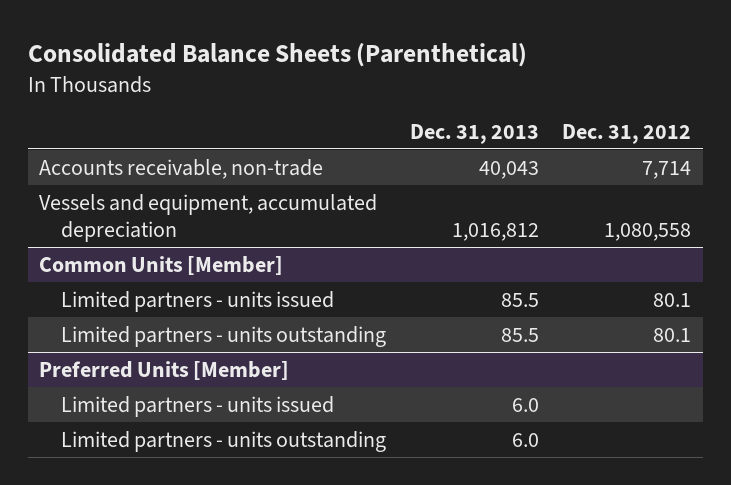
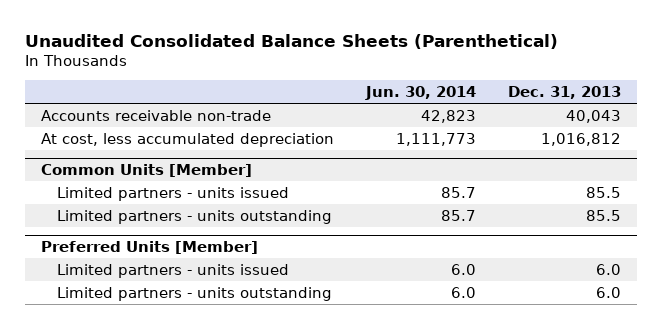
[27,42,527,67] Consolidated Balance Sheets (Parenthetical) -> [24,33,558,49] Unaudited Consolidated Balance Sheets (Parenthetical)
[562,123,692,144] Dec. 31, 2012 -> none
none -> [364,85,476,100] Jun. 30, 2014
[39,158,324,179] Accounts receivable, non-trade -> [40,109,271,121] Accounts receivable non-trade
[39,193,378,242] Vessels and equipment, accumulated depreciation -> [40,132,334,147] At cost, less accumulated depreciation

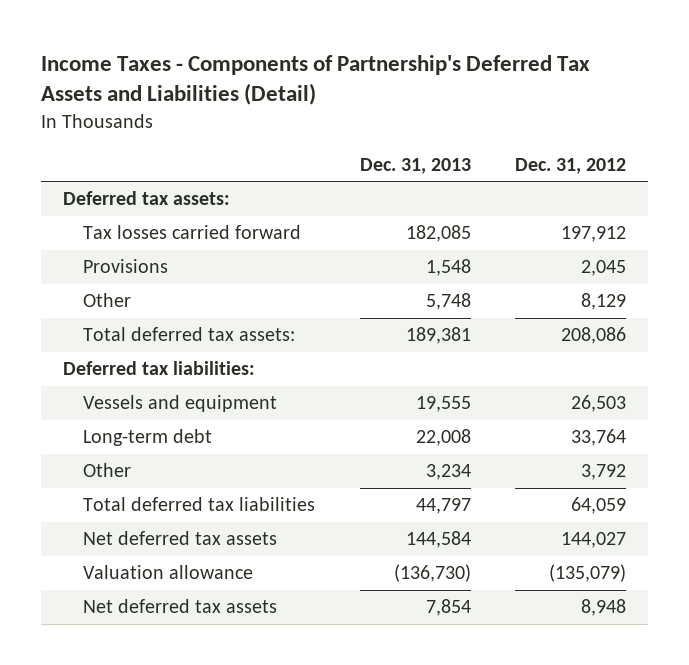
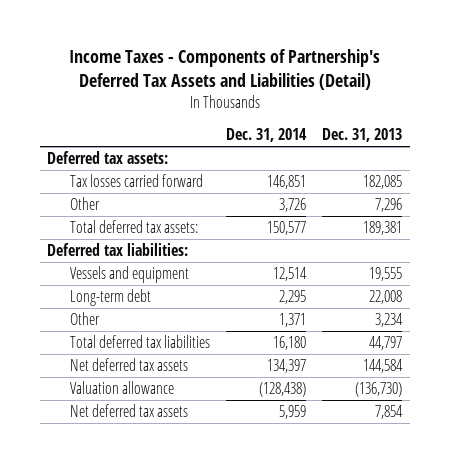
[515,157,627,174] Dec. 31, 2012 -> none
none -> [226,128,308,143] Dec. 31, 2014
[83,259,169,274] Provisions -> none
[425,293,471,311] 5,748 -> [375,197,403,212] 7,296

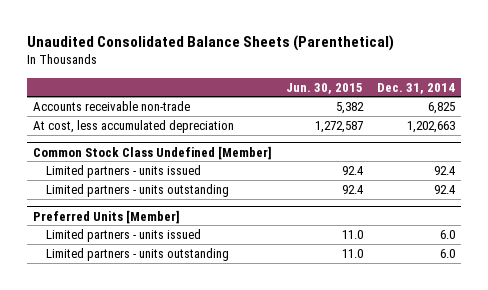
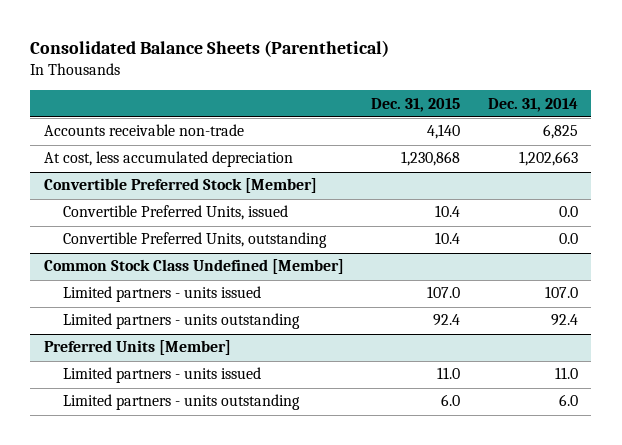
[26,34,394,51] Unaudited Consolidated Balance Sheets (Parenthetical) -> [30,40,390,58] Consolidated Balance Sheets (Parenthetical)
[285,82,363,94] Jun. 30, 2015 -> none
none -> [371,97,461,112] Dec. 31, 2015
none -> [44,178,318,194] Convertible Preferred Stock [Member]
none -> [63,205,289,221] Convertible Preferred Units, issued
none -> [63,232,328,249] Convertible Preferred Units, outstanding
[433,166,456,176] 92.4 -> [544,286,578,299] 107.0
[439,230,455,240] 6.0 -> [554,367,578,380] 11.0

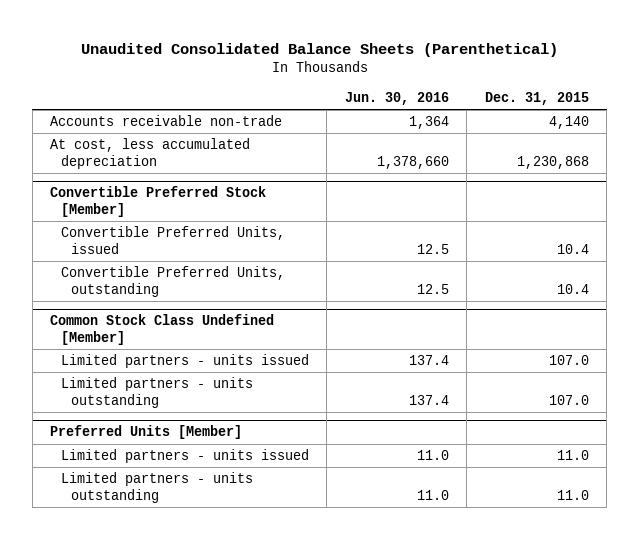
[30,40,390,58] Consolidated Balance Sheets (Parenthetical) -> [80,42,558,57] Unaudited Consolidated Balance Sheets (Parenthetical)
[487,97,578,112] Dec. 31, 2014 -> none
none -> [344,91,449,105] Jun. 30, 2016
[433,314,461,327] 92.4 -> [548,394,589,405] 107.0
[441,394,461,407] 6.0 -> [556,489,589,500] 11.0

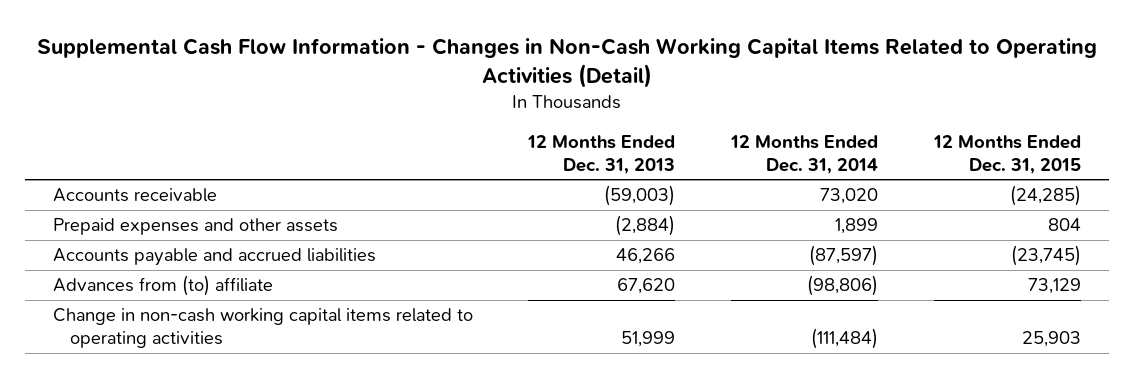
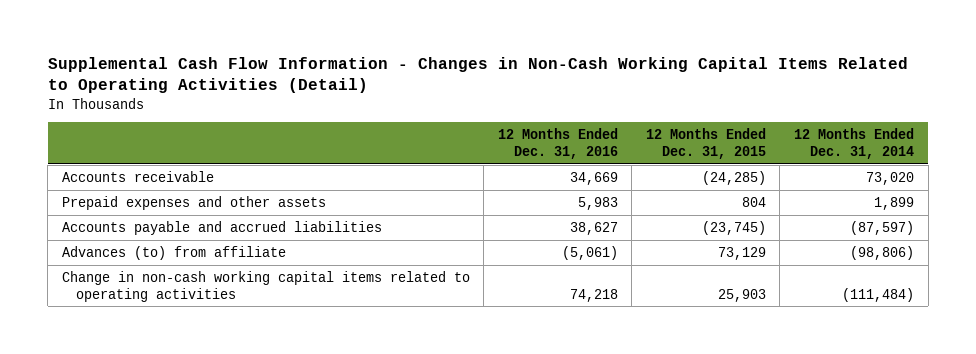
[527,135,676,174] 12 Months Ended Dec. 31, 2013 -> none
none -> [497,128,618,160] 12 Months Ended Dec. 31, 2016
[52,275,273,297] Advances from (to) affiliate -> [61,245,286,260] Advances (to) from affiliate

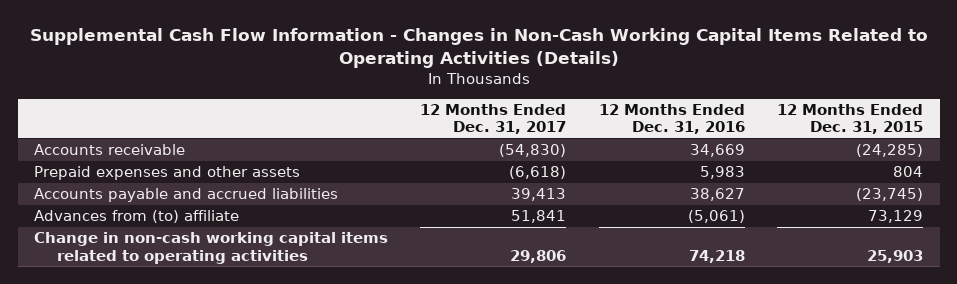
[47,56,908,94] Supplemental Cash Flow Information - Changes in Non-Cash Working Capital Items Related to Operating Activities (Detail) -> [29,27,928,68] Supplemental Cash Flow Information - Changes in Non-Cash Working Capital Items Related to Operating Activities (Details)
[793,128,914,160] 12 Months Ended Dec. 31, 2014 -> none
none -> [420,104,567,135] 12 Months Ended Dec. 31, 2017
[61,245,286,260] Advances (to) from affiliate -> [33,210,239,224] Advances from (to) affiliate

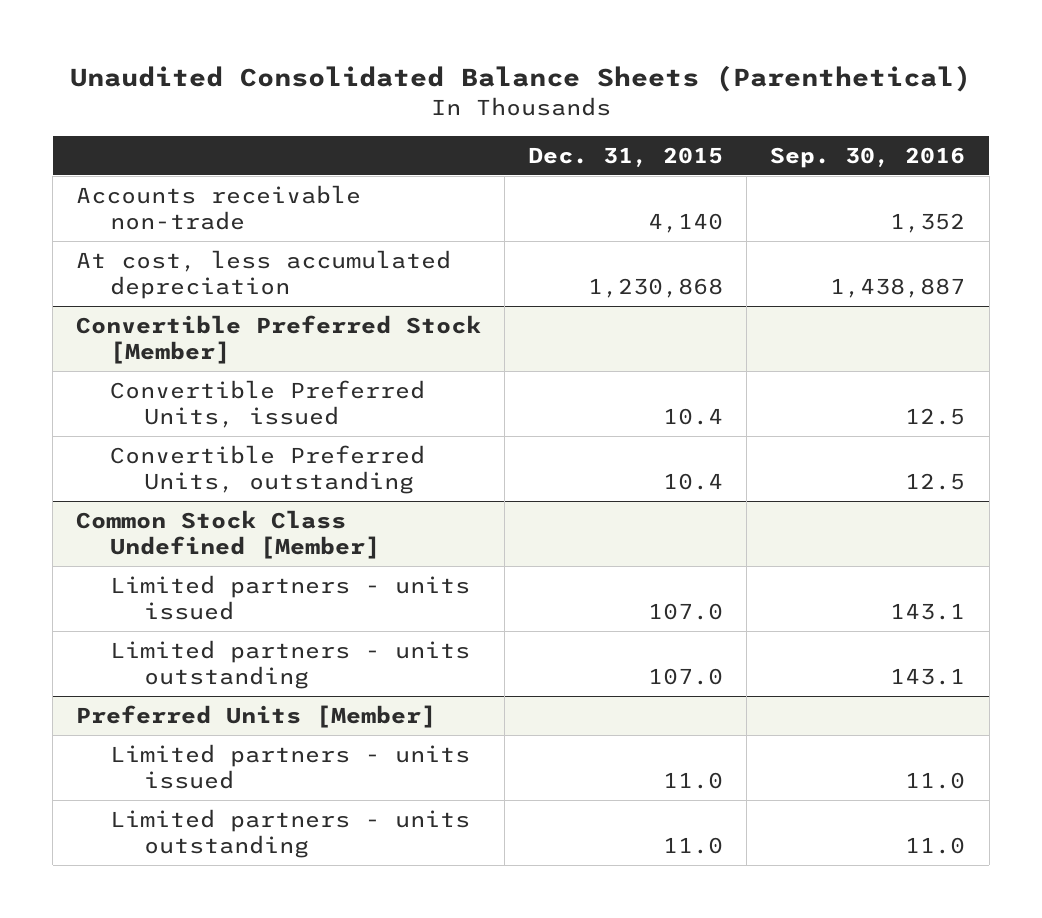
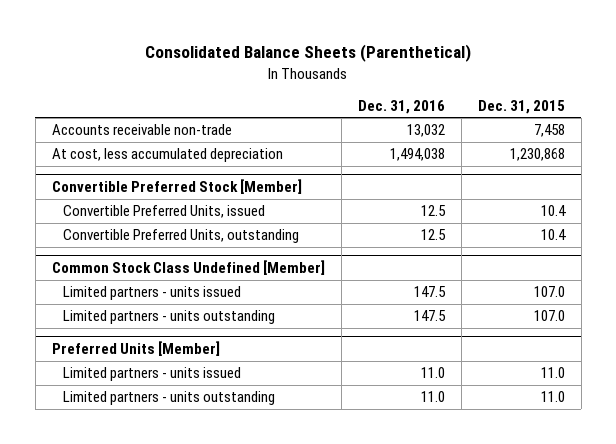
[69,64,971,92] Unaudited Consolidated Balance Sheets (Parenthetical) -> [145,44,472,63] Consolidated Balance Sheets (Parenthetical)
[770,146,966,168] Sep. 30, 2016 -> none
none -> [357,99,445,114] Dec. 31, 2016
[648,212,724,233] 4,140 -> [533,124,565,138] 7,458

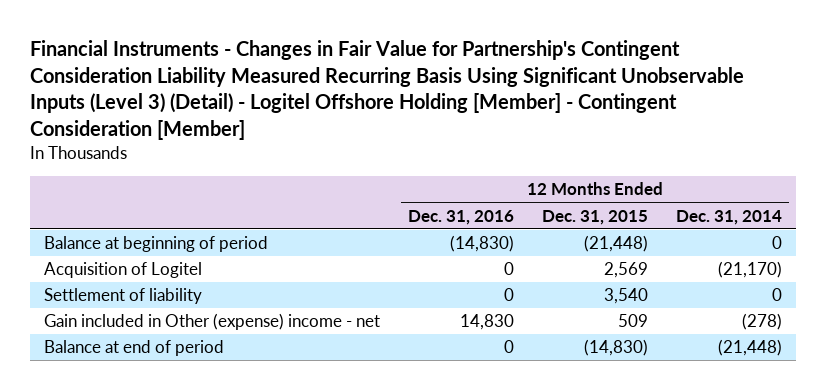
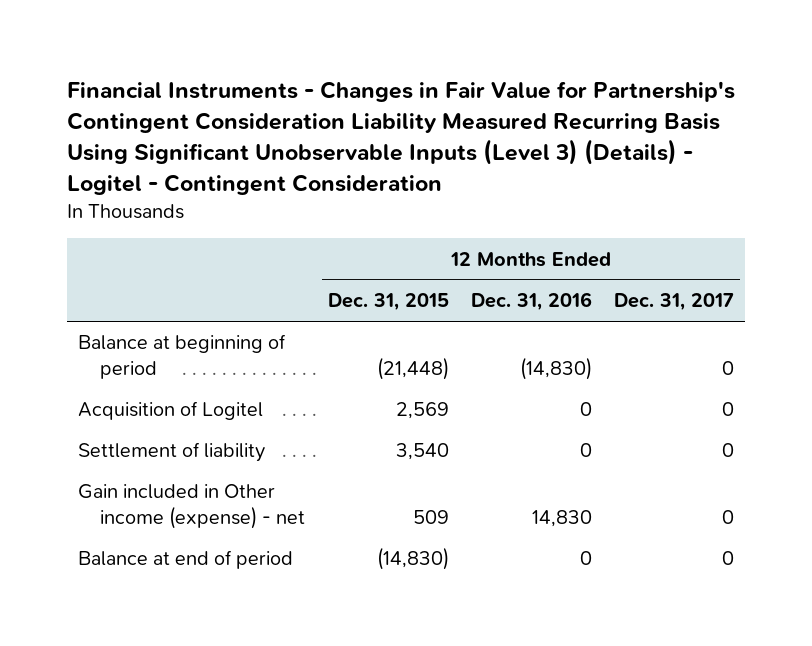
[29,40,744,140] Financial Instruments - Changes in Fair Value for Partnership's Contingent Consideration Liability Measured Recurring Basis Using Significant Unobservable Inputs (Level 3) (Detail) - Logitel Offshore Holding [Member] - Contingent Consideration [Member] -> [67,81,736,196] Financial Instruments - Changes in Fair Value for Partnership's Contingent Consideration Liability Measured Recurring Basis Using Significant Unobservable Inputs (Level 3) (Details) - Logitel - Contingent Consideration
[676,209,783,225] Dec. 31, 2014 -> none
none -> [614,293,735,312] Dec. 31, 2017
[43,313,380,331] Gain included in Other (expense) income - net -> [78,484,306,530] Gain included in Other income (expense) - net

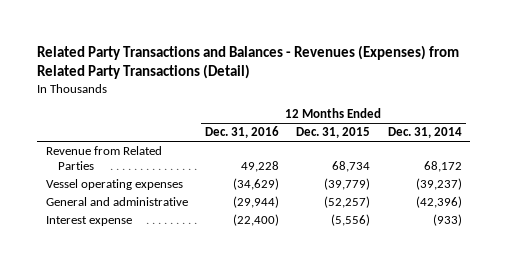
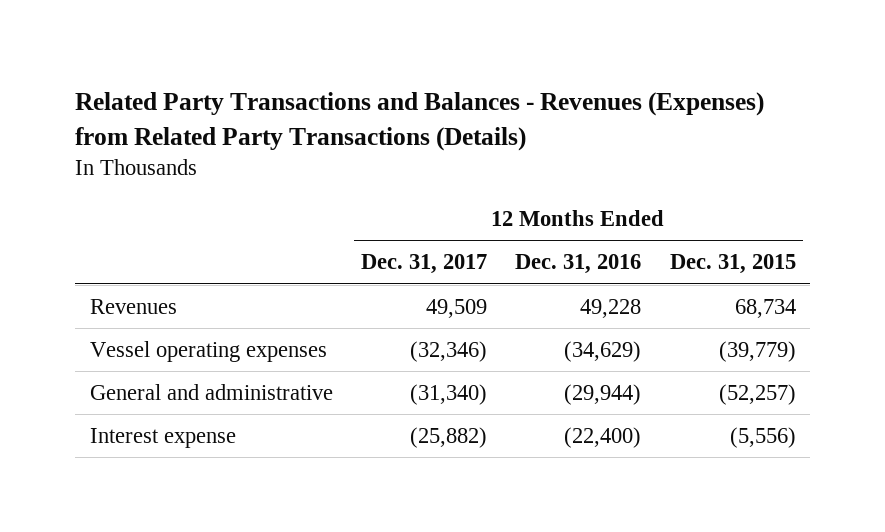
[37,44,460,80] Related Party Transactions and Balances - Revenues (Expenses) from Related Party Transactions (Detail) -> [75,92,765,151] Related Party Transactions and Balances - Revenues (Expenses) from Related Party Transactions (Details)
[387,127,462,139] Dec. 31, 2014 -> none
none -> [361,254,488,275] Dec. 31, 2017
[45,146,162,170] Revenue from Related Parties -> [89,298,177,314] Revenues

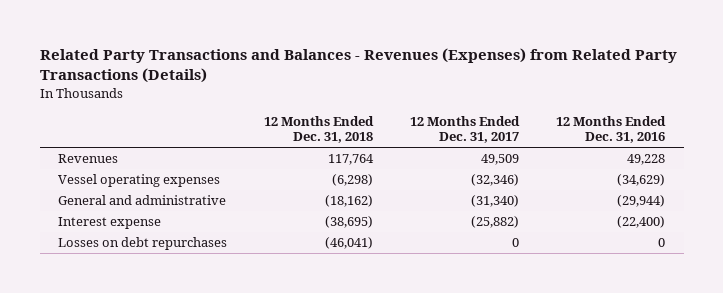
[669,254,796,275] Dec. 31, 2015 -> none
none -> [264,116,375,144] 12 Months Ended Dec. 31, 2018
none -> [58,237,228,251] Losses on debt repurchases

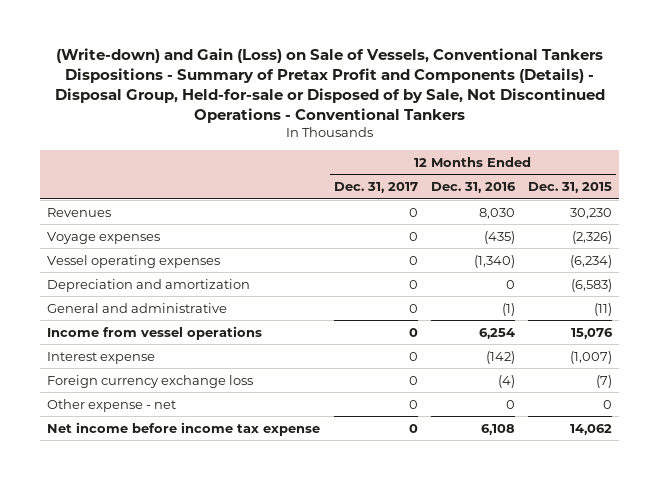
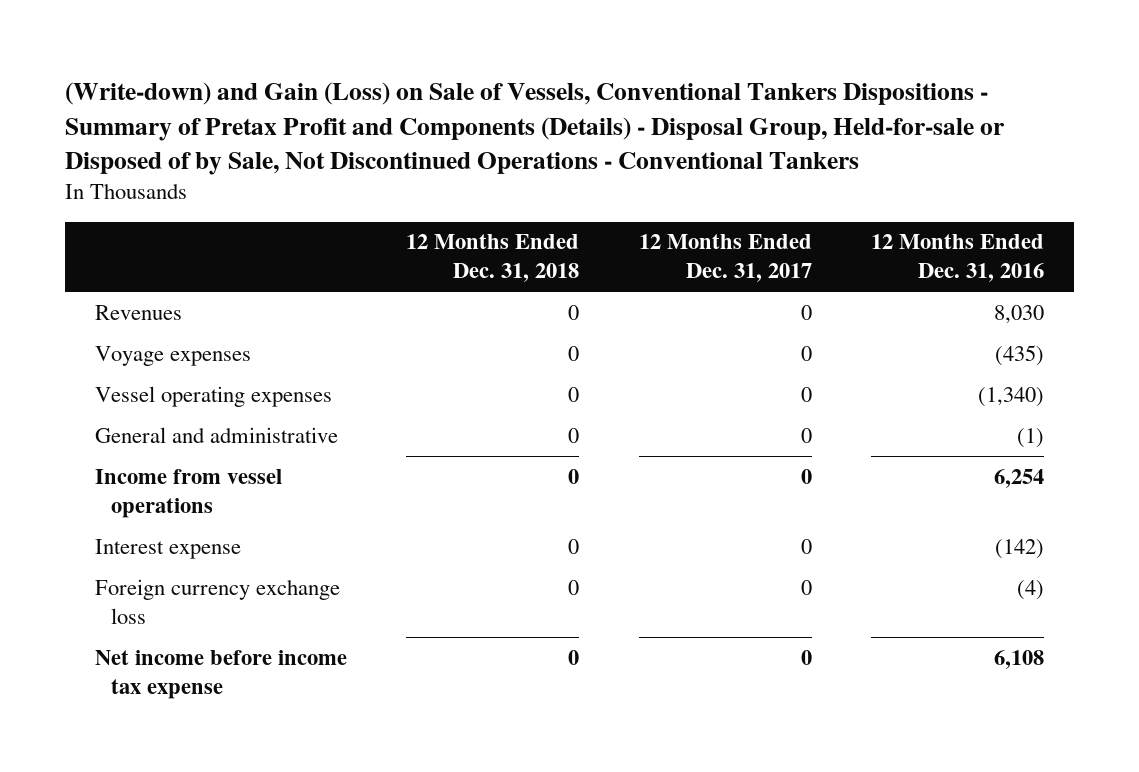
[528,182,613,194] Dec. 31, 2015 -> none
none -> [406,234,580,283] 12 Months Ended Dec. 31, 2018
[47,278,251,292] Depreciation and amortization -> none
[47,398,177,412] Other expense - net -> none

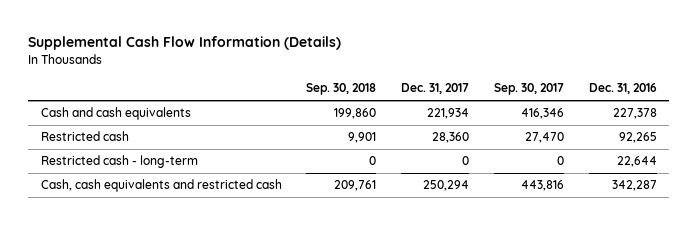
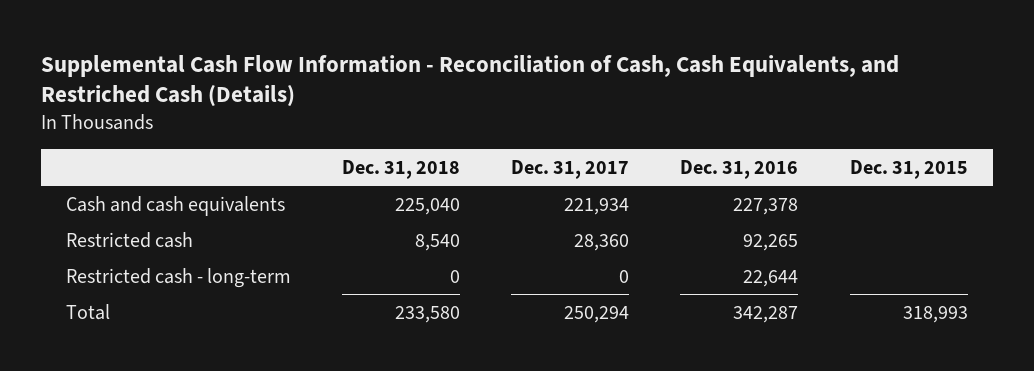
[28,36,342,51] Supplemental Cash Flow Information (Details) -> [40,54,899,108] Supplemental Cash Flow Information - Reconciliation of Cash, Cash Equivalents, and Restriched Cash (Details)
[306,83,377,96] Sep. 30, 2018 -> none
[493,83,564,96] Sep. 30, 2017 -> none
none -> [342,159,461,179] Dec. 31, 2018
none -> [849,159,968,179] Dec. 31, 2015
[40,179,282,193] Cash, cash equivalents and restricted cash -> [66,303,111,320] Total

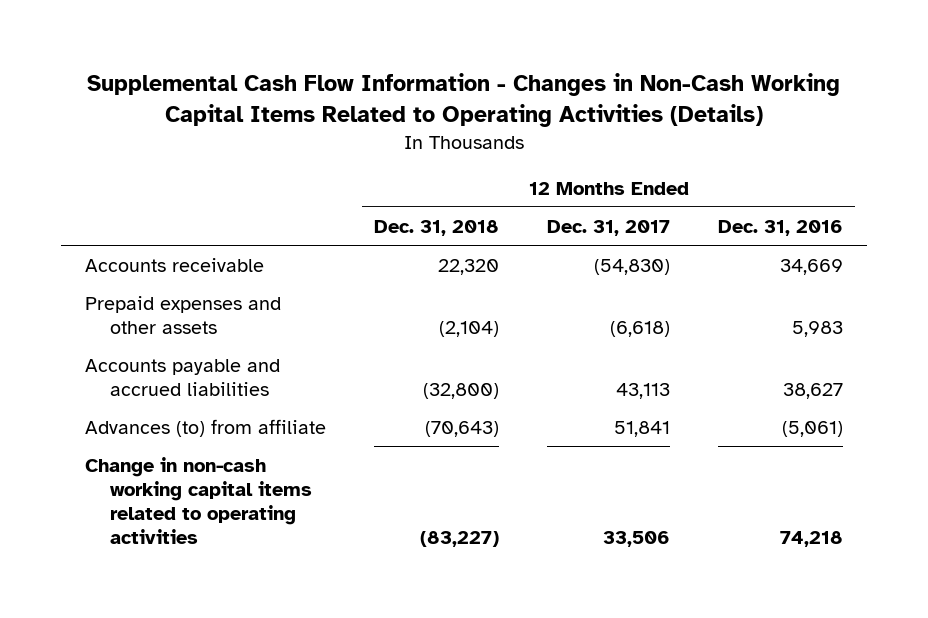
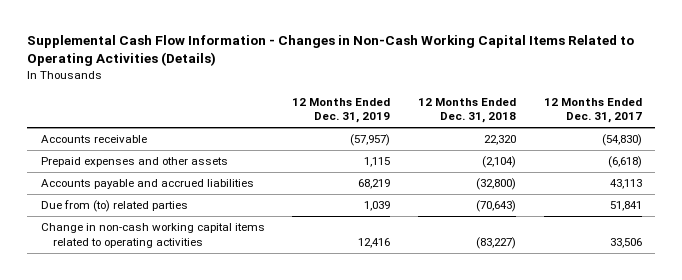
[718,219,844,236] Dec. 31, 2016 -> none
none -> [292,97,391,124] 12 Months Ended Dec. 31, 2019
[84,418,326,437] Advances (to) from affiliate -> [40,200,188,213] Due from (to) related parties

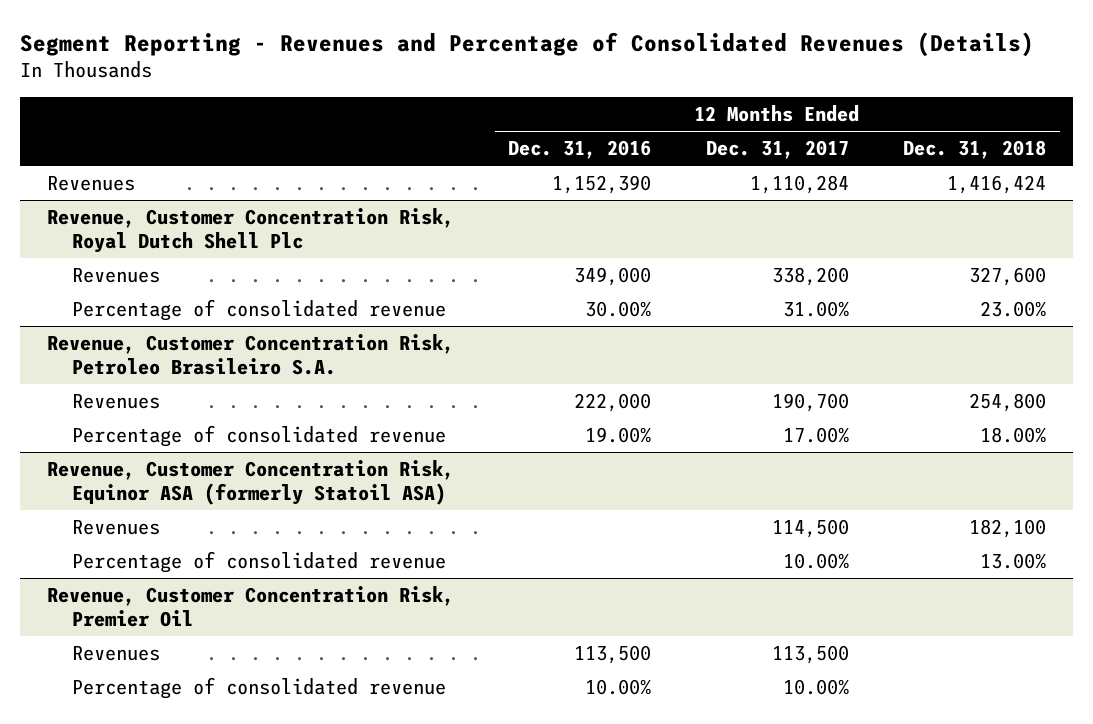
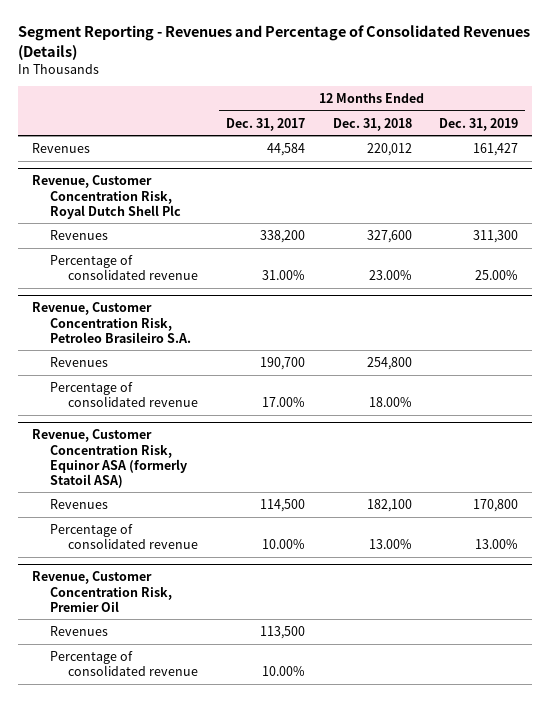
[508,140,652,160] Dec. 31, 2016 -> none
none -> [439,117,519,131] Dec. 31, 2019
[749,174,849,194] 1,110,284 -> [267,142,306,156] 44,584
[946,174,1046,194] 1,416,424 -> [366,142,412,156] 220,012

